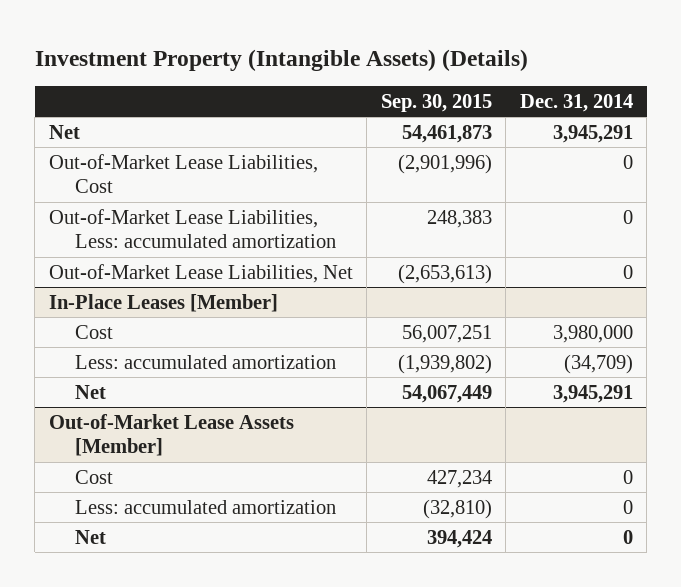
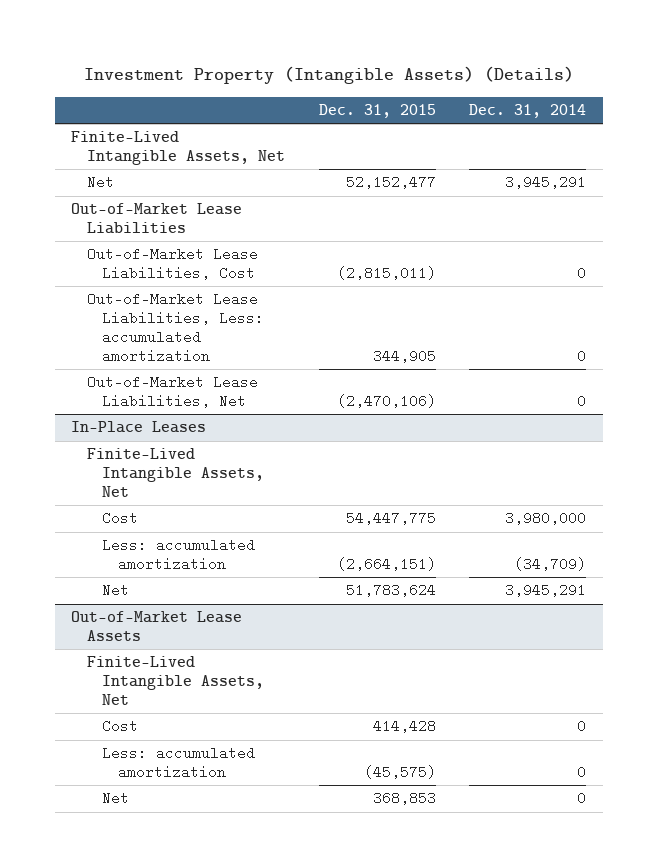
[380,93,492,112] Sep. 30, 2015 -> none
none -> [318,103,436,118] Dec. 31, 2015
none -> [71,131,285,166] Finite-Lived Intangible Assets, Net
none -> [71,203,243,235] Out-of-Market Lease Liabilities
[48,293,278,312] In-Place Leases [Member] -> [71,421,207,434] In-Place Leases
none -> [86,448,265,498] Finite-Lived Intangible Assets, Net
[48,413,294,457] Out-of-Market Lease Assets [Member] -> [71,611,243,642] Out-of-Market Lease Assets
none -> [86,656,265,706] Finite-Lived Intangible Assets, Net

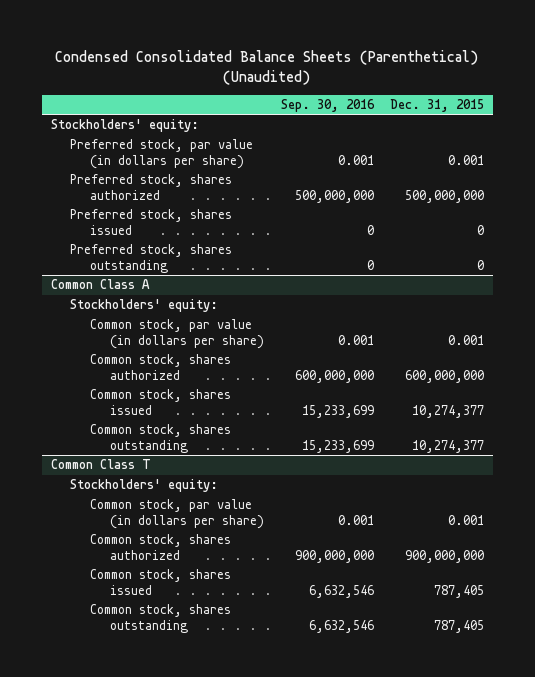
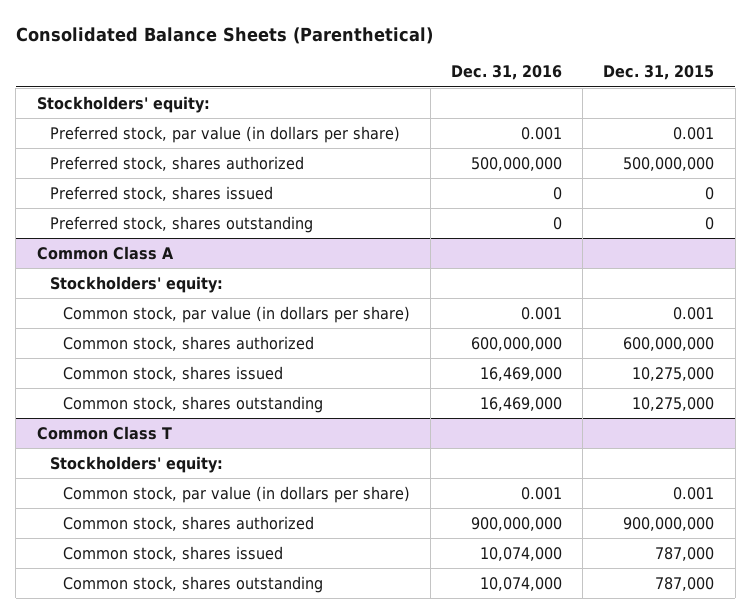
[55,50,479,86] Condensed Consolidated Balance Sheets (Parenthetical) (Unaudited) -> [15,26,433,44] Consolidated Balance Sheets (Parenthetical)
[280,99,375,113] Sep. 30, 2016 -> none
none -> [451,65,563,81] Dec. 31, 2016
[412,404,485,418] 10,274,377 -> [632,366,715,381] 10,275,000
[412,439,485,453] 10,274,377 -> [632,396,715,411] 10,275,000
[434,584,485,598] 787,405 -> [655,546,715,561] 787,000
[434,619,485,633] 787,405 -> [655,576,715,591] 787,000

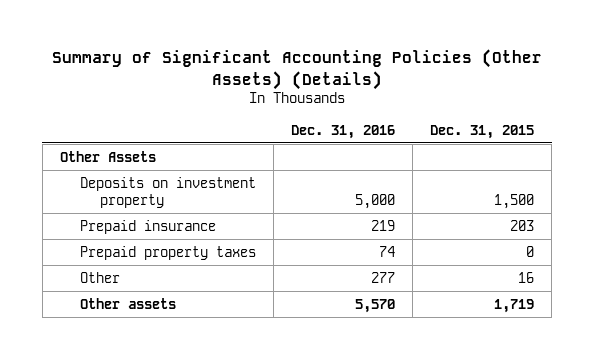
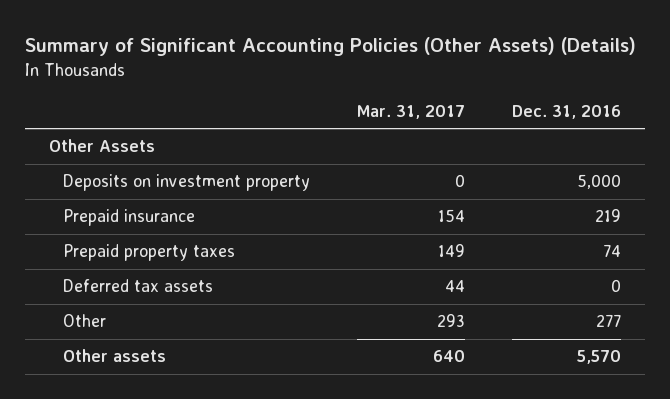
[430,124,535,139] Dec. 31, 2015 -> none
none -> [357,104,466,119] Mar. 31, 2017
none -> [63,279,214,293] Deferred tax assets

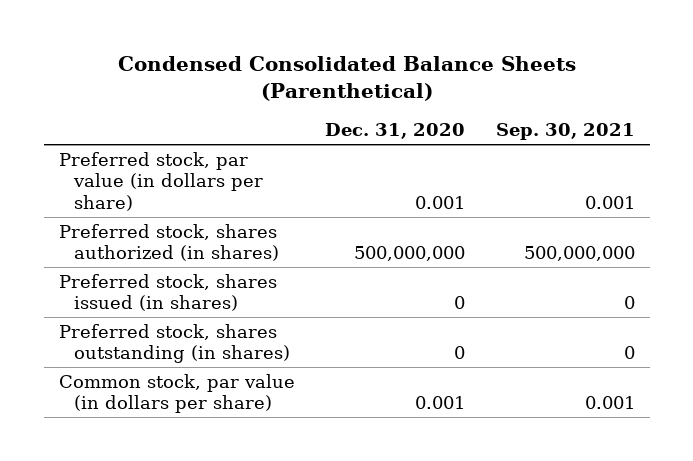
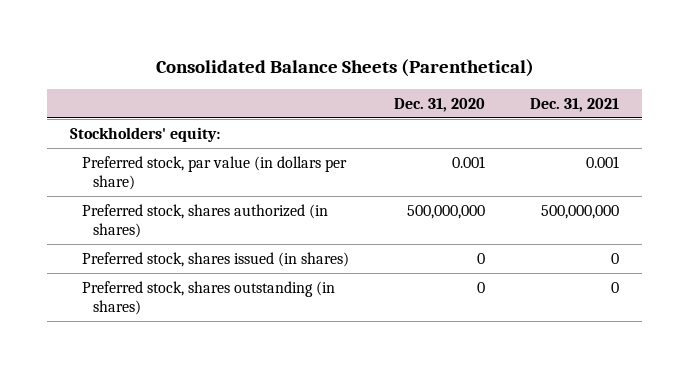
[117,55,576,102] Condensed Consolidated Balance Sheets (Parenthetical) -> [155,58,534,77] Consolidated Balance Sheets (Parenthetical)
[495,123,635,141] Sep. 30, 2021 -> none
none -> [530,97,620,112] Dec. 31, 2021
none -> [70,127,221,143] Stockholders' equity:
[58,373,295,414] Common stock, par value (in dollars per share) -> none

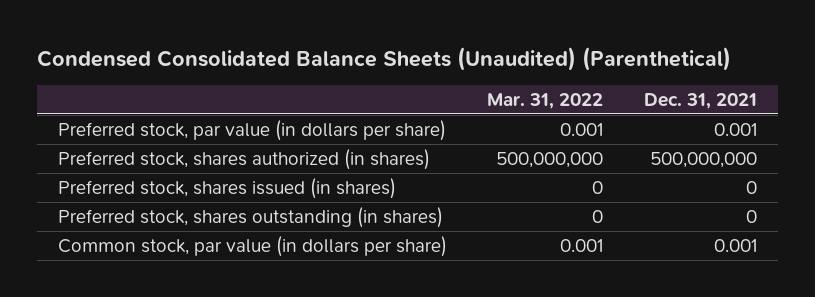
[155,58,534,77] Consolidated Balance Sheets (Parenthetical) -> [37,47,732,72] Condensed Consolidated Balance Sheets (Unaudited) (Parenthetical)
[393,97,485,112] Dec. 31, 2020 -> none
none -> [487,93,604,110] Mar. 31, 2022
[70,127,221,143] Stockholders' equity: -> none
none -> [57,235,447,257] Common stock, par value (in dollars per share)

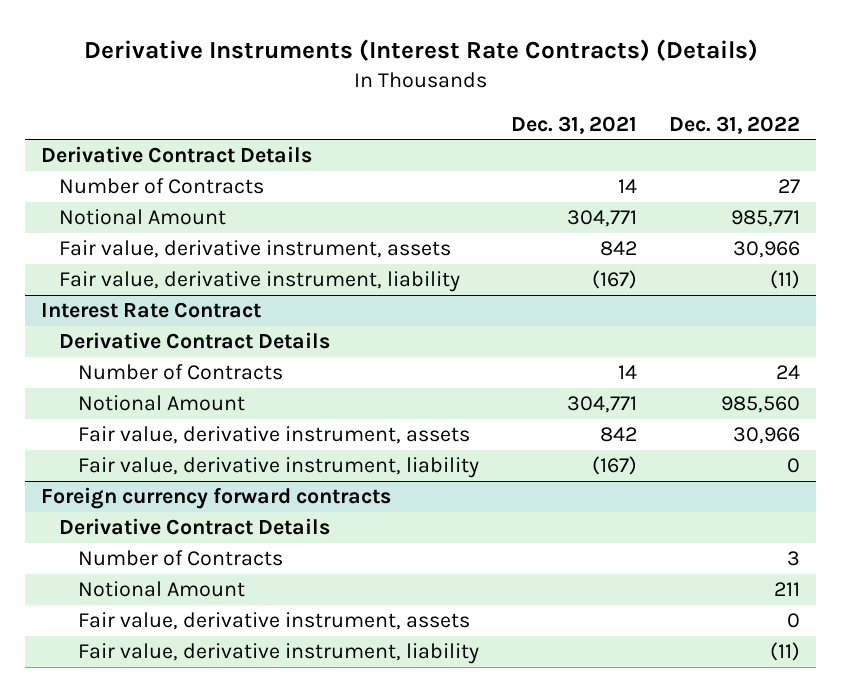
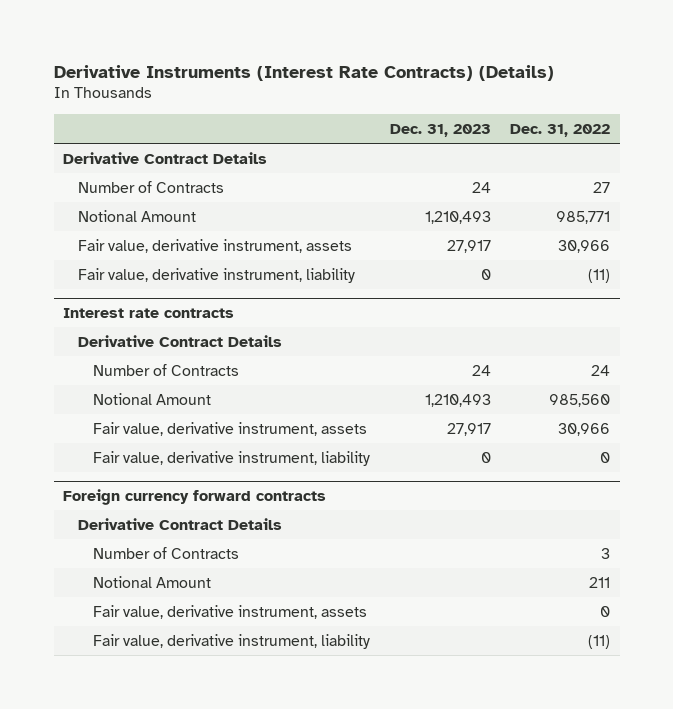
[511,115,638,134] Dec. 31, 2021 -> none
none -> [389,123,491,137] Dec. 31, 2023
[41,302,262,319] Interest Rate Contract -> [63,308,235,319] Interest rate contracts

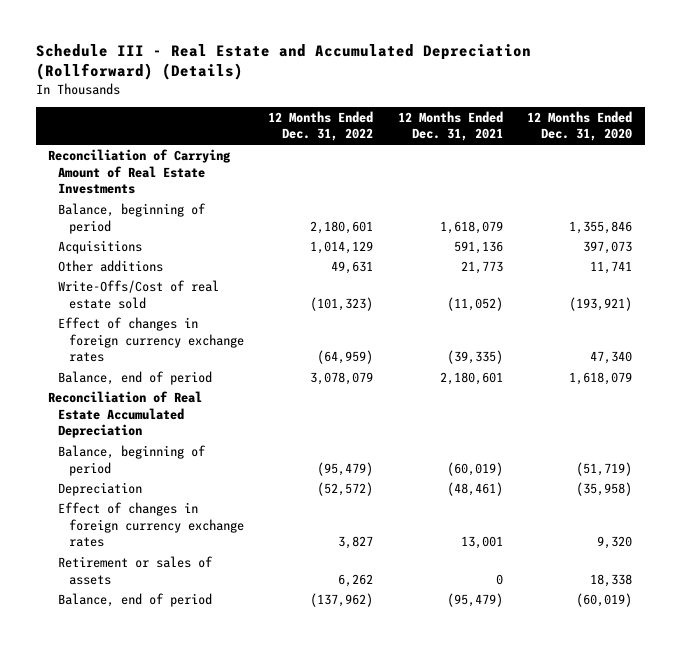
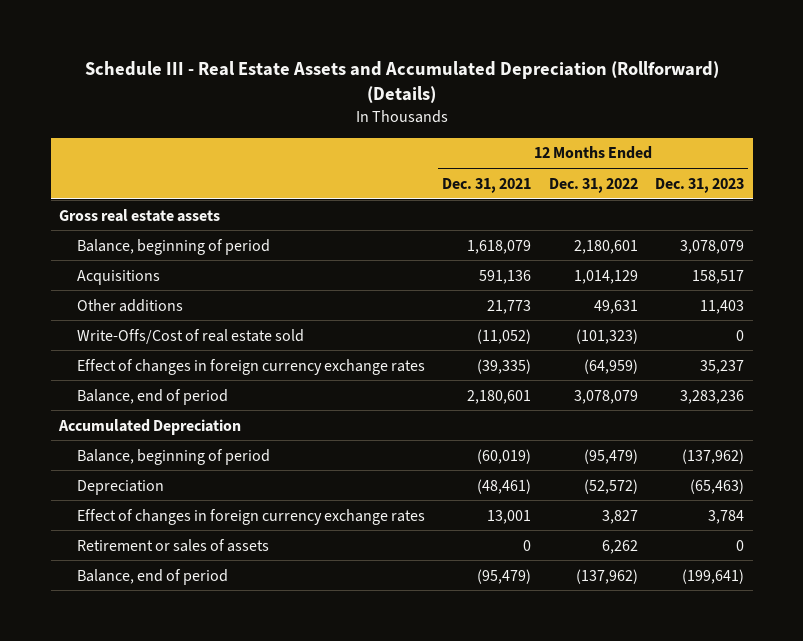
[35,44,531,81] Schedule III - Real Estate and Accumulated Depreciation (Rollforward) (Details) -> [84,61,719,104] Schedule III - Real Estate Assets and Accumulated Depreciation (Rollforward) (Details)
[527,110,633,142] 12 Months Ended Dec. 31, 2020 -> none
none -> [654,177,744,193] Dec. 31, 2023
[48,148,232,195] Reconciliation of Carrying Amount of Real Estate Investments -> [59,208,221,222] Gross real estate assets
[48,390,203,439] Reconciliation of Real Estate Accumulated Depreciation -> [58,418,242,435] Accumulated Depreciation

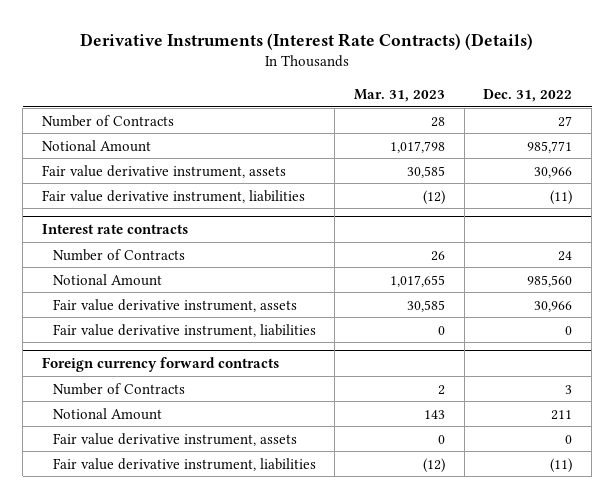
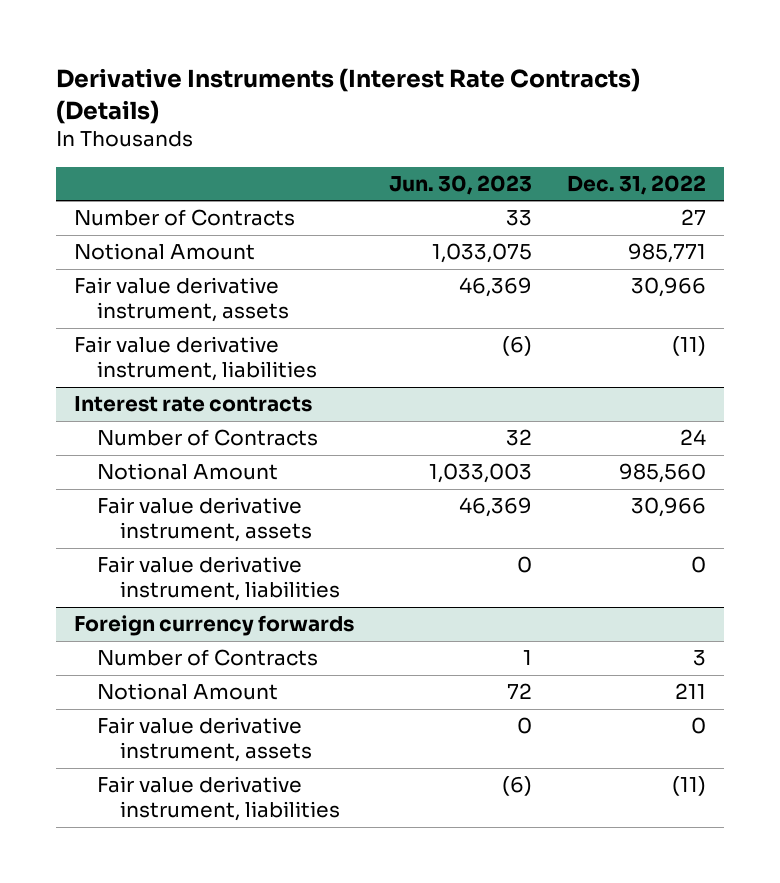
[354,89,446,103] Mar. 31, 2023 -> none
none -> [388,175,532,196] Jun. 30, 2023
[41,357,279,373] Foreign currency forward contracts -> [73,615,354,637] Foreign currency forwards

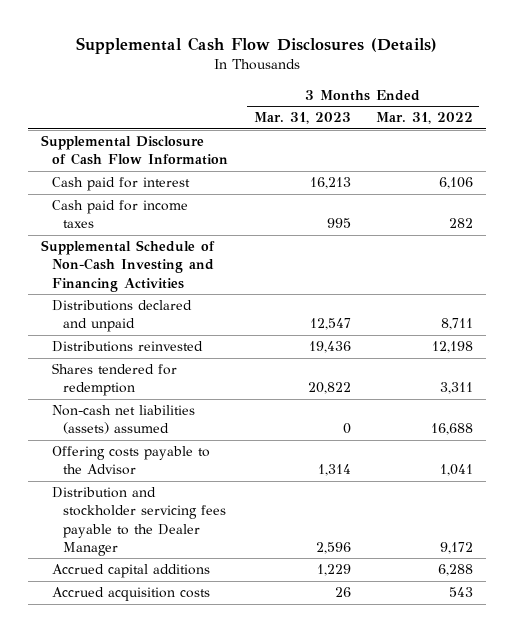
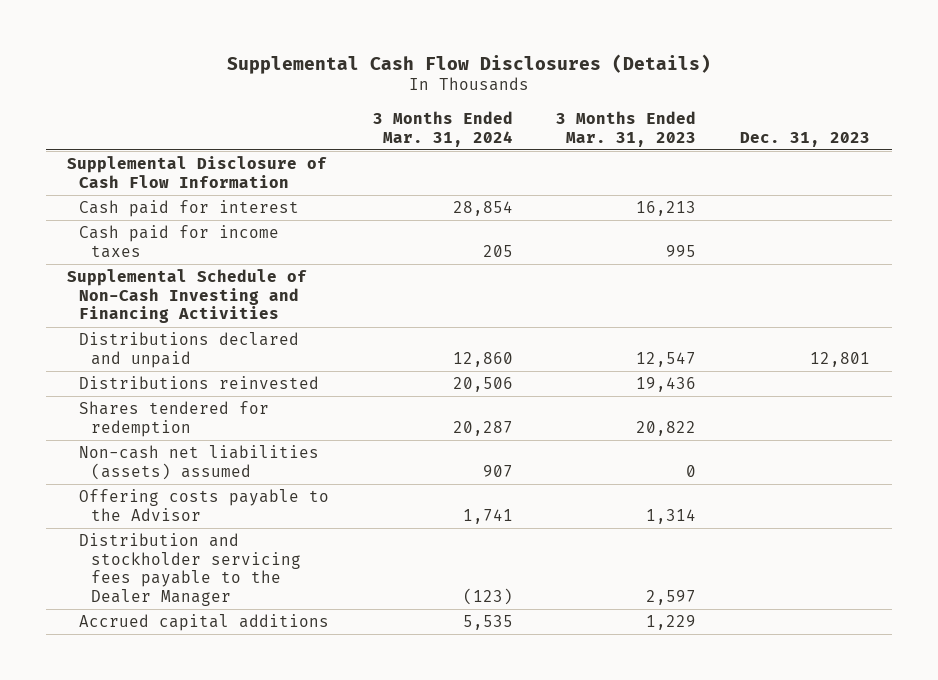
[376,112,474,125] Mar. 31, 2022 -> none
none -> [372,110,513,147] 3 Months Ended Mar. 31, 2024
none -> [740,131,871,147] Dec. 31, 2023
[315,541,351,554] 2,596 -> [646,590,697,606] 2,597
[52,587,211,602] Accrued acquisition costs -> none

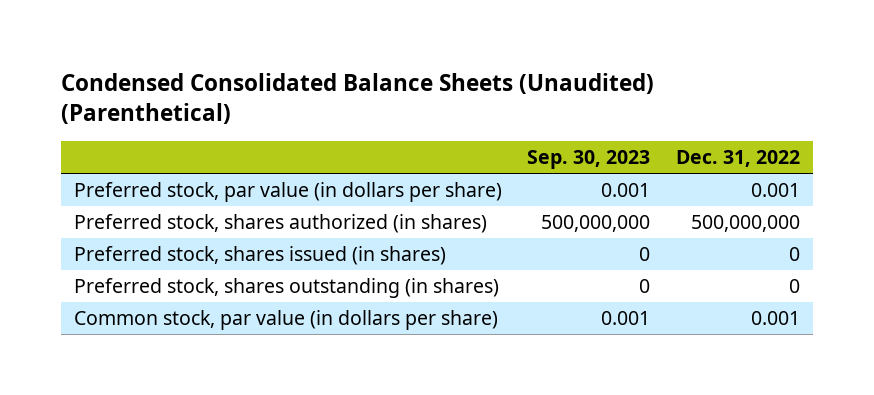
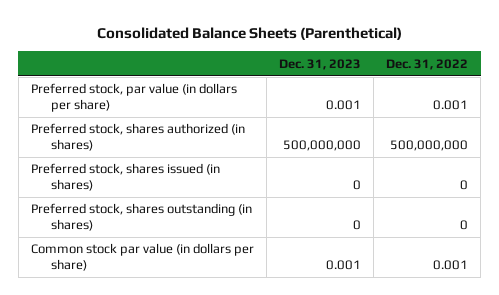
[60,73,654,125] Condensed Consolidated Balance Sheets (Unaudited) (Parenthetical) -> [96,27,402,41] Consolidated Balance Sheets (Parenthetical)
[527,150,651,170] Sep. 30, 2023 -> none
none -> [279,58,362,70] Dec. 31, 2023
[73,310,498,331] Common stock, par value (in dollars per share) -> [30,243,254,271] Common stock par value (in dollars per share)

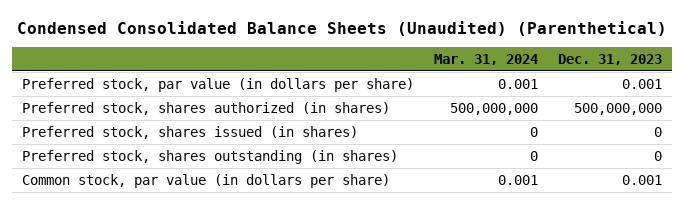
[96,27,402,41] Consolidated Balance Sheets (Parenthetical) -> [16,20,667,36] Condensed Consolidated Balance Sheets (Unaudited) (Parenthetical)
[386,58,469,70] Dec. 31, 2022 -> none
none -> [433,54,538,66] Mar. 31, 2024
[30,243,254,271] Common stock par value (in dollars per share) -> [22,173,391,188] Common stock, par value (in dollars per share)

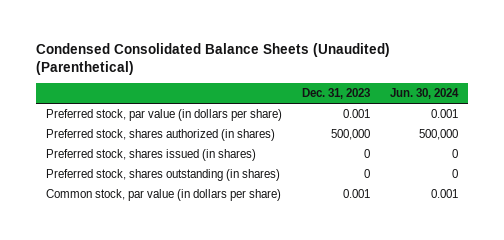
[433,54,538,66] Mar. 31, 2024 -> none
none -> [390,88,460,100] Jun. 30, 2024
[573,102,662,115] 500,000,000 -> [330,128,370,140] 500,000

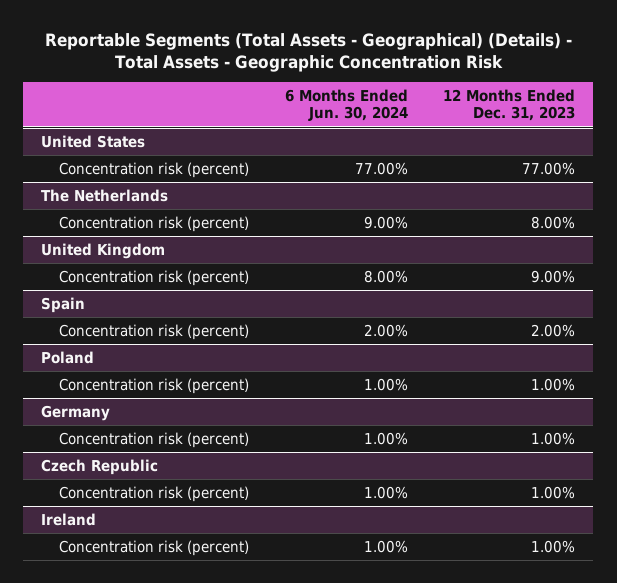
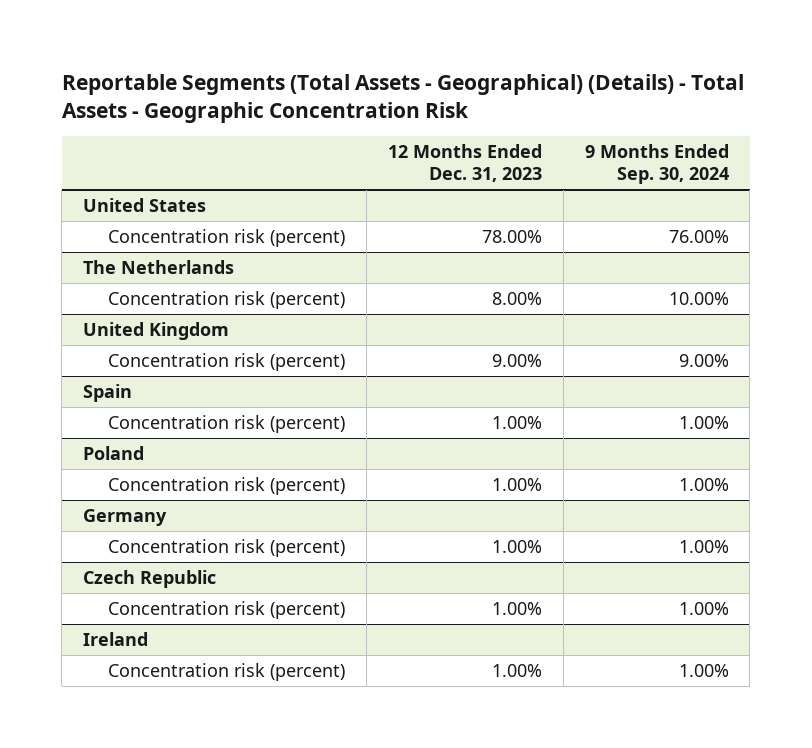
[284,88,408,122] 6 Months Ended Jun. 30, 2024 -> none
none -> [584,144,729,185] 9 Months Ended Sep. 30, 2024
[522,161,576,175] 77.00% -> [481,229,542,243] 78.00%
[531,323,576,337] 2.00% -> [491,415,542,429] 1.00%

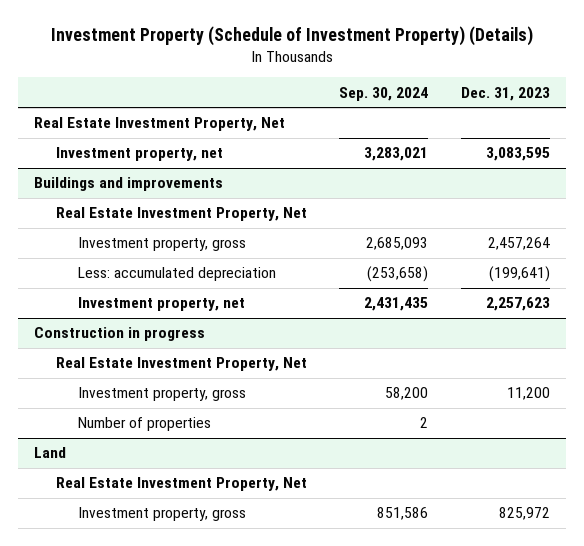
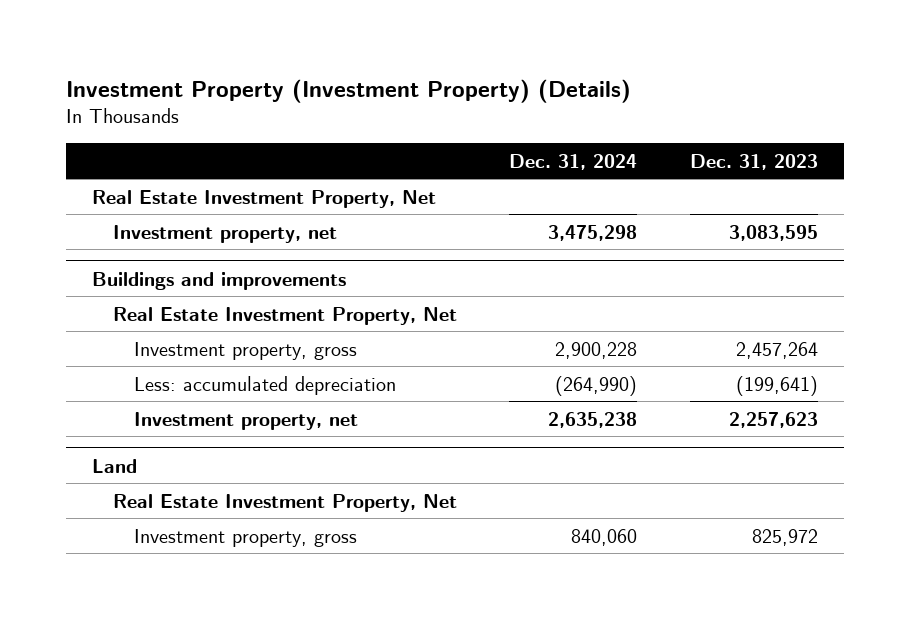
[50,26,533,47] Investment Property (Schedule of Investment Property) (Details) -> [65,78,631,103] Investment Property (Investment Property) (Details)
[339,86,429,101] Sep. 30, 2024 -> none
none -> [509,153,638,170] Dec. 31, 2024
[33,327,205,342] Construction in progress -> none
[55,357,307,372] Real Estate Investment Property, Net -> none
[77,387,246,402] Investment property, gross -> none
[77,417,211,432] Number of properties -> none

